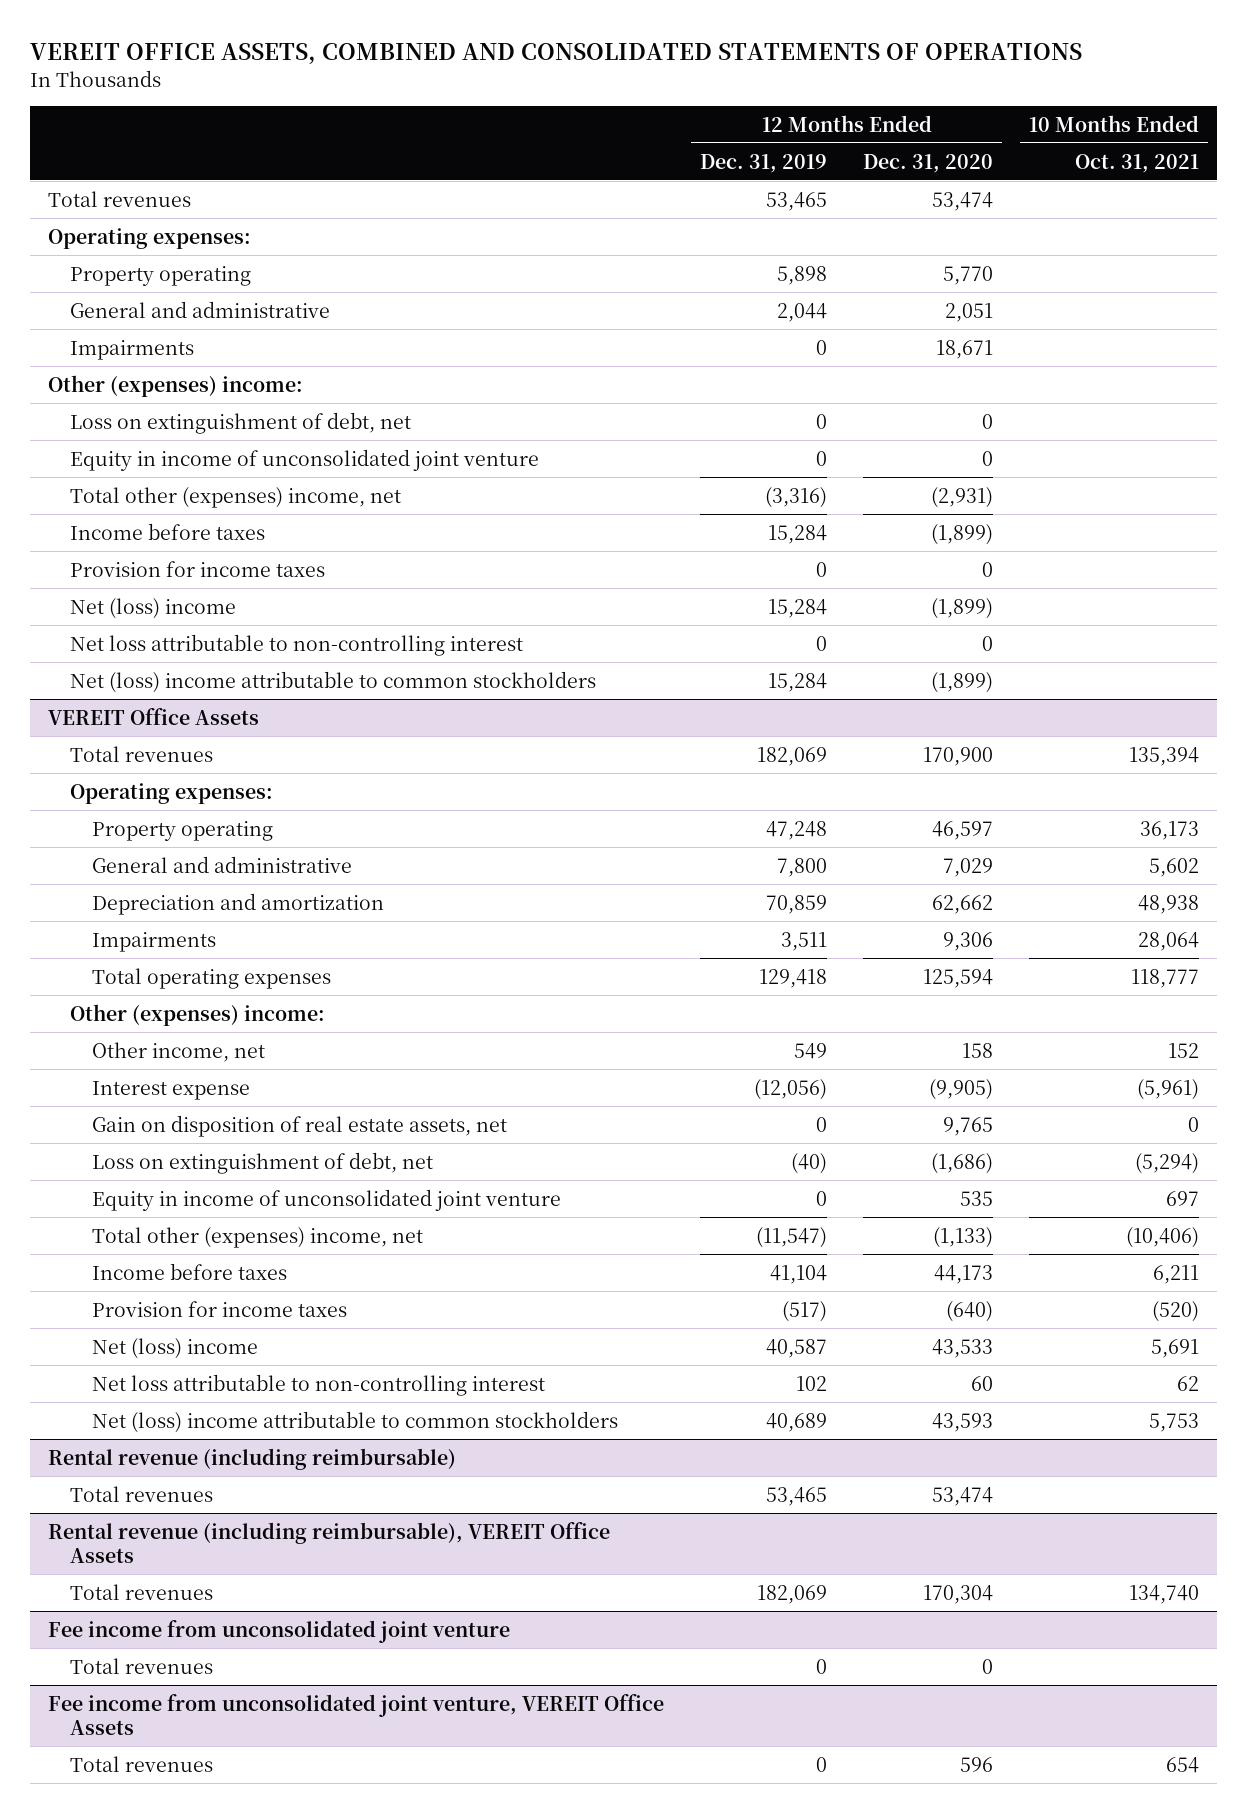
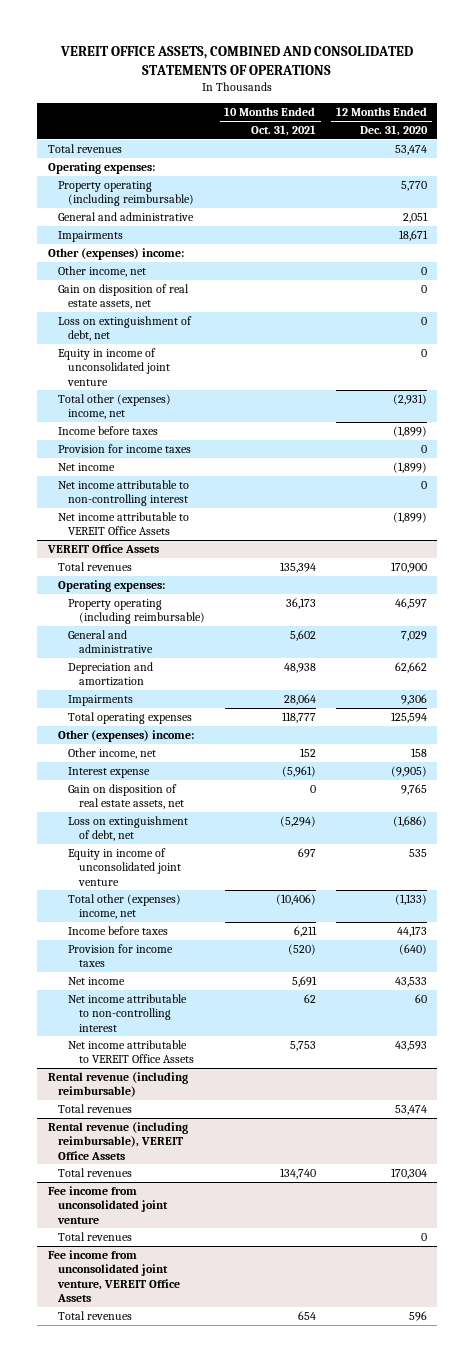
[699,153,827,173] Dec. 31, 2019 -> none
[69,265,251,286] Property operating -> [57,180,195,207] Property operating (including reimbursable)
none -> [57,265,146,277] Other income, net
none -> [57,283,189,310] Gain on disposition of real estate assets, net
[69,597,236,619] Net (loss) income -> [57,462,115,471] Net income
[69,633,523,656] Net loss attributable to non-controlling interest -> [57,479,189,507] Net income attributable to non-controlling interest
[69,670,596,693] Net (loss) income attributable to common stockholders -> [57,511,189,536] Net income attributable to VEREIT Office Assets
[91,820,273,841] Property operating -> [68,598,205,625] Property operating (including reimbursable)
[91,1337,258,1359] Net (loss) income -> [68,976,126,985] Net income
[91,1373,545,1396] Net loss attributable to non-controlling interest -> [68,993,188,1032] Net income attributable to non-controlling interest
[91,1410,618,1433] Net (loss) income attributable to common stockholders -> [68,1039,194,1064] Net income attributable to VEREIT Office Assets

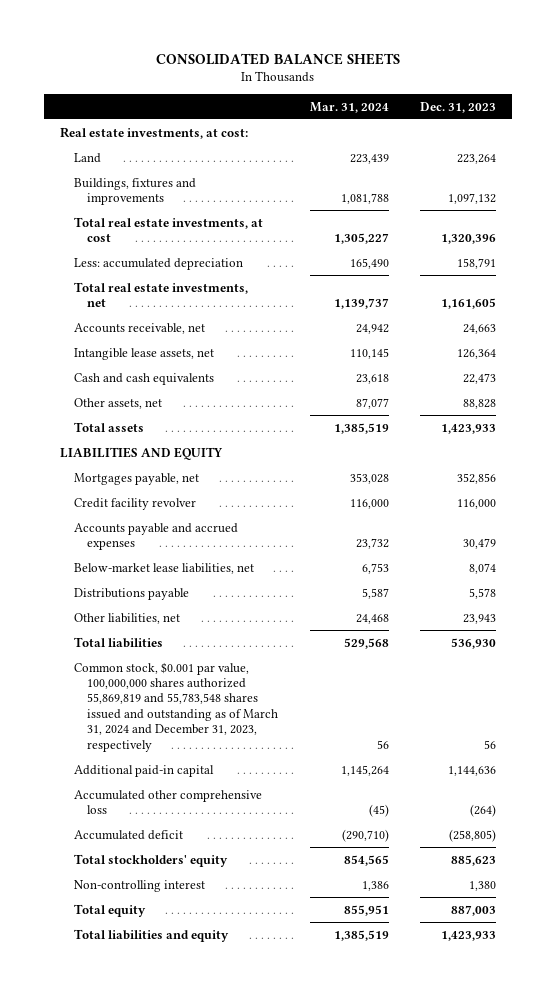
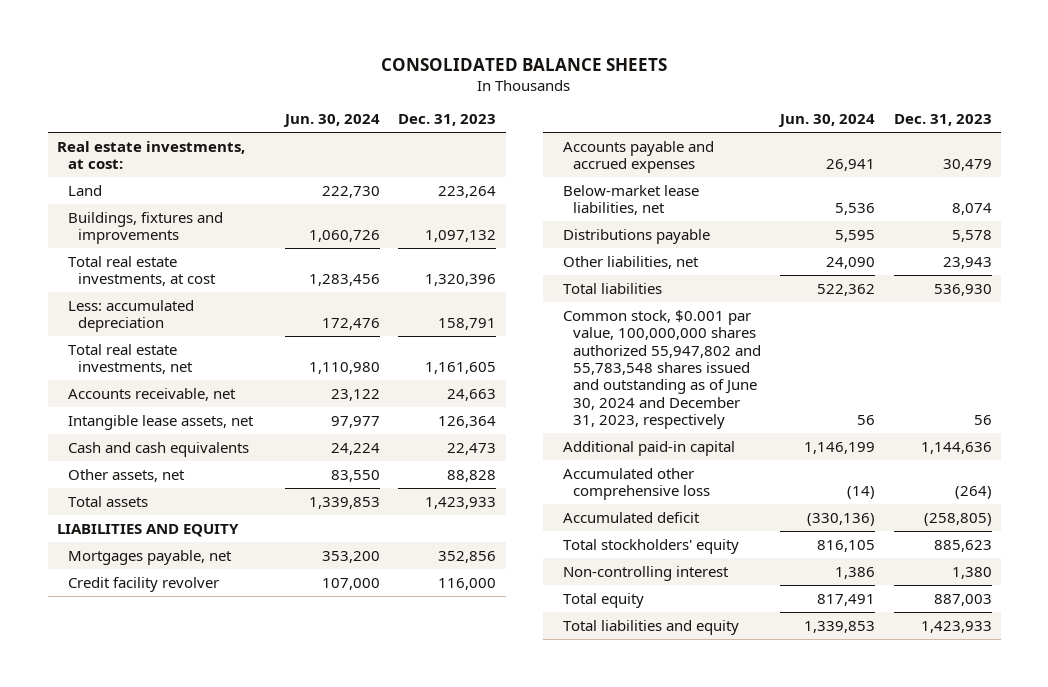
[309,101,389,113] Mar. 31, 2024 -> none
none -> [282,114,380,128] Jun. 30, 2024
[73,661,279,752] Common stock, $0.001 par value, 100,000,000 shares authorized 55,869,819 and 55,783,548 shares issued and outstanding as of March 31, 2024 and December 31, 2023, respectively -> [562,309,762,430] Common stock, $0.001 par value, 100,000,000 shares authorized 55,947,802 and 55,783,548 shares issued and outstanding as of June 30, 2024 and December 31, 2023, respectively

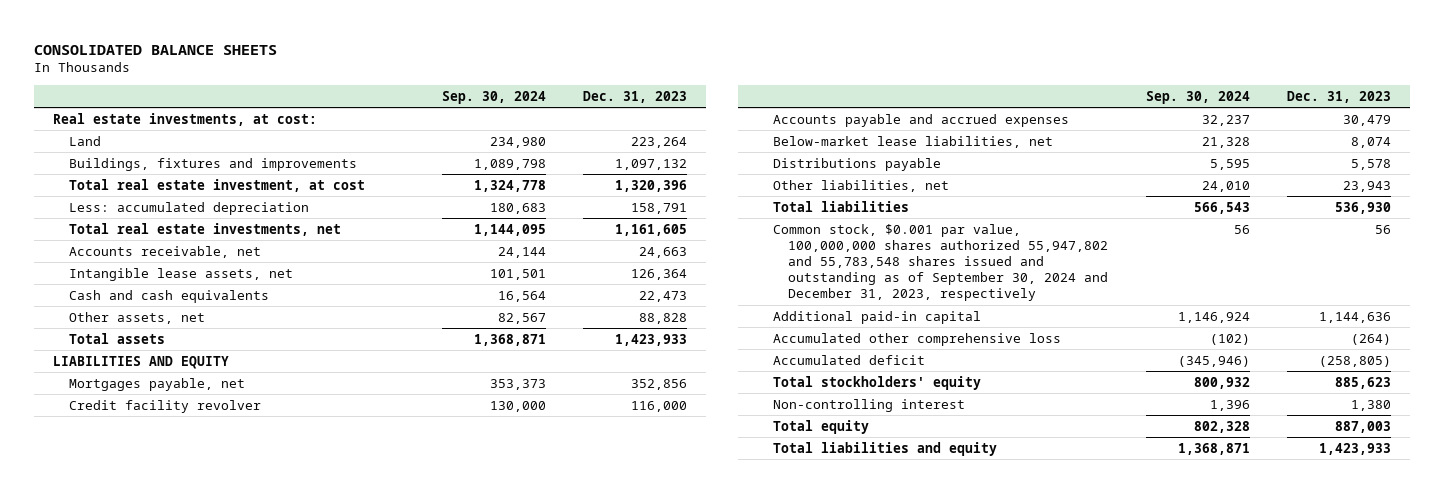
[282,114,380,128] Jun. 30, 2024 -> none
none -> [441,90,546,104] Sep. 30, 2024
[67,255,217,287] Total real estate investments, at cost -> [68,178,365,192] Total real estate investment, at cost
[562,309,762,430] Common stock, $0.001 par value, 100,000,000 shares authorized 55,947,802 and 55,783,548 shares issued and outstanding as of June 30, 2024 and December 31, 2023, respectively -> [772,223,1109,302] Common stock, $0.001 par value, 100,000,000 shares authorized 55,947,802 and 55,783,548 shares issued and outstanding as of September 30, 2024 and December 31, 2023, respectively

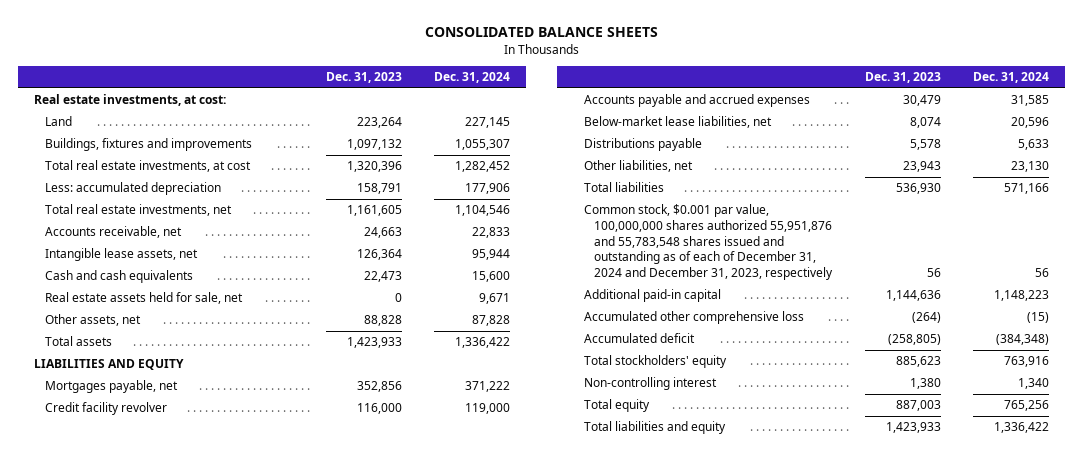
[441,90,546,104] Sep. 30, 2024 -> none
none -> [434,72,511,84] Dec. 31, 2024
[68,178,365,192] Total real estate investment, at cost -> [45,160,252,173] Total real estate investments, at cost
none -> [45,292,244,305] Real estate assets held for sale, net
[772,223,1109,302] Common stock, $0.001 par value, 100,000,000 shares authorized 55,947,802 and 55,783,548 shares issued and outstanding as of September 30, 2024 and December 31, 2023, respectively -> [583,204,834,281] Common stock, $0.001 par value, 100,000,000 shares authorized 55,951,876 and 55,783,548 shares issued and outstanding as of each of December 31, 2024 and December 31, 2023, respectively

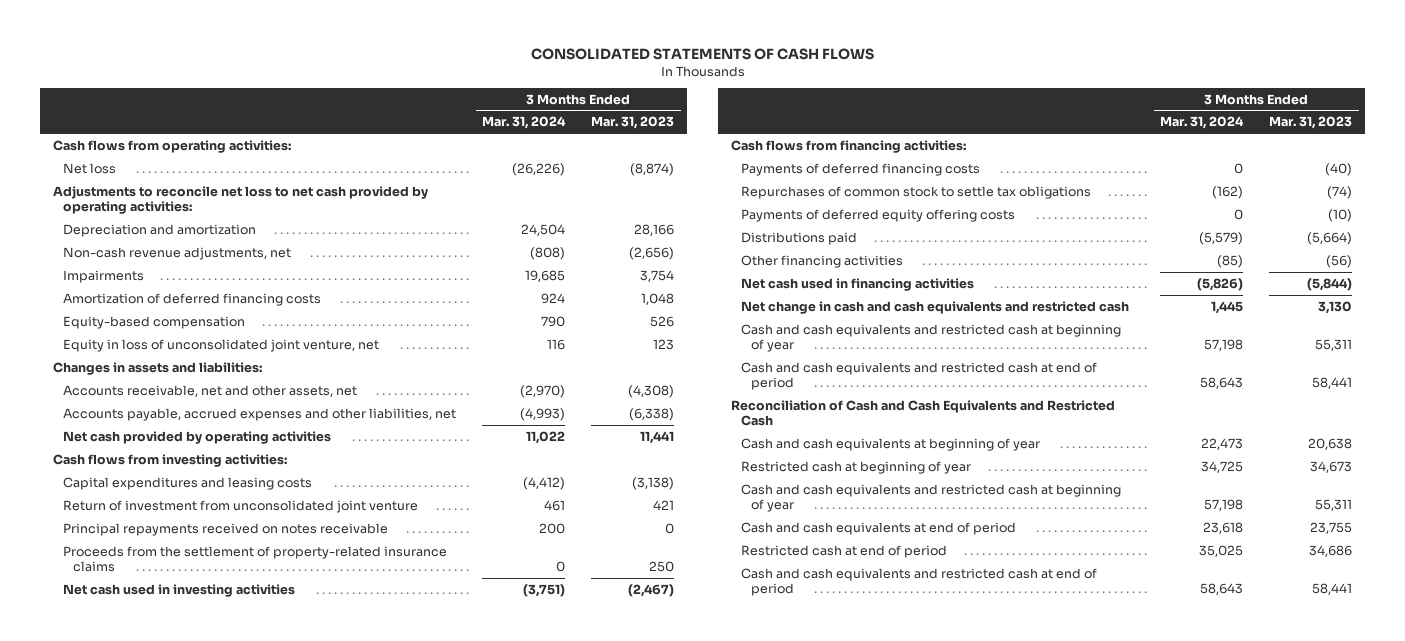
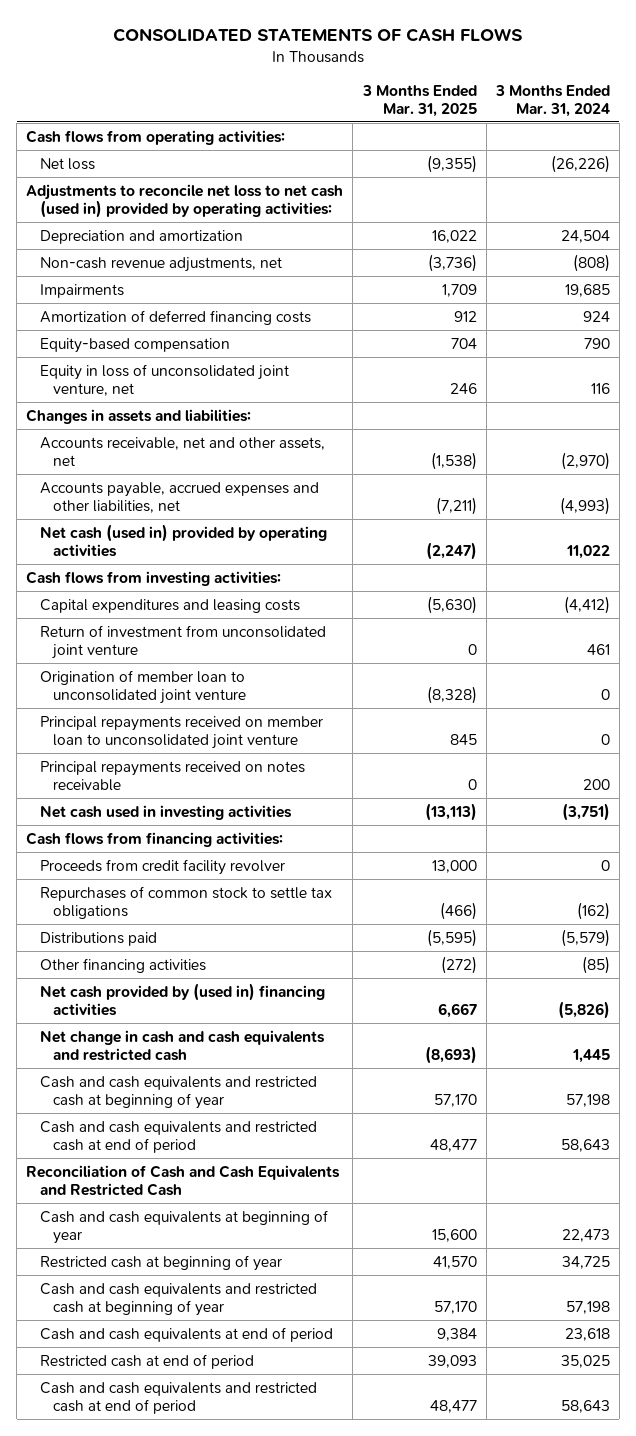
[591,116,675,130] Mar. 31, 2023 -> none
none -> [361,84,477,117] 3 Months Ended Mar. 31, 2025
[52,185,428,215] Adjustments to reconcile net loss to net cash provided by operating activities: -> [26,183,344,218] Adjustments to reconcile net loss to net cash (used in) provided by operating activities:
[63,430,332,444] Net cash provided by operating activities -> [39,523,327,557] Net cash (used in) provided by operating activities
none -> [39,669,246,704] Origination of member loan to unconsolidated joint venture
none -> [39,715,323,749] Principal repayments received on member loan to unconsolidated joint venture
[63,545,448,573] Proceeds from the settlement of property-related insurance claims -> none
[741,162,981,176] Payments of deferred financing costs -> none
none -> [39,858,285,875] Proceeds from credit facility revolver
[741,208,1016,222] Payments of deferred equity offering costs -> none
[741,277,975,291] Net cash used in financing activities -> [39,982,325,1016] Net cash provided by (used in) financing activities

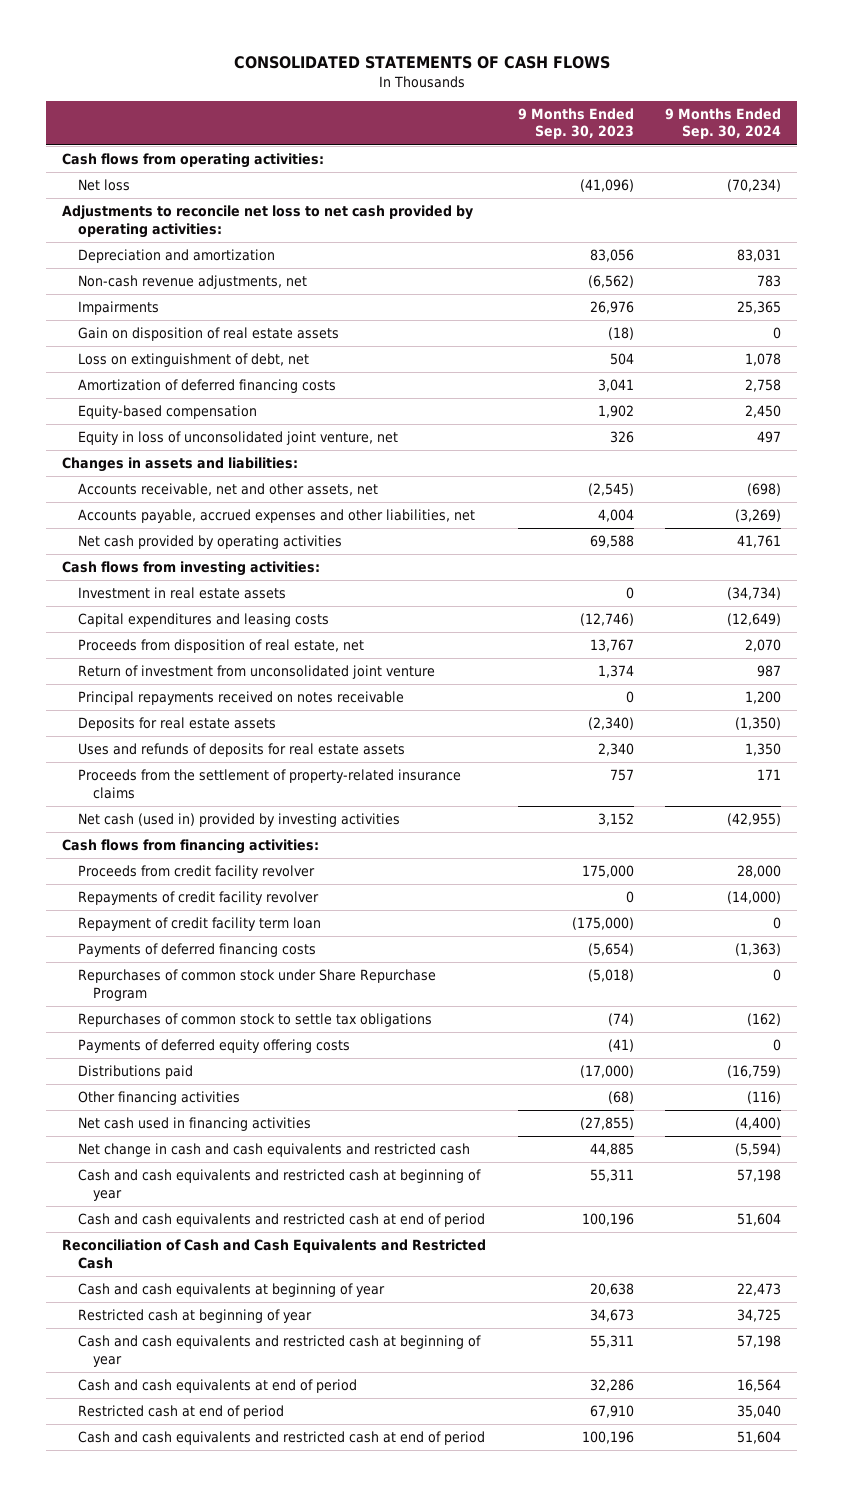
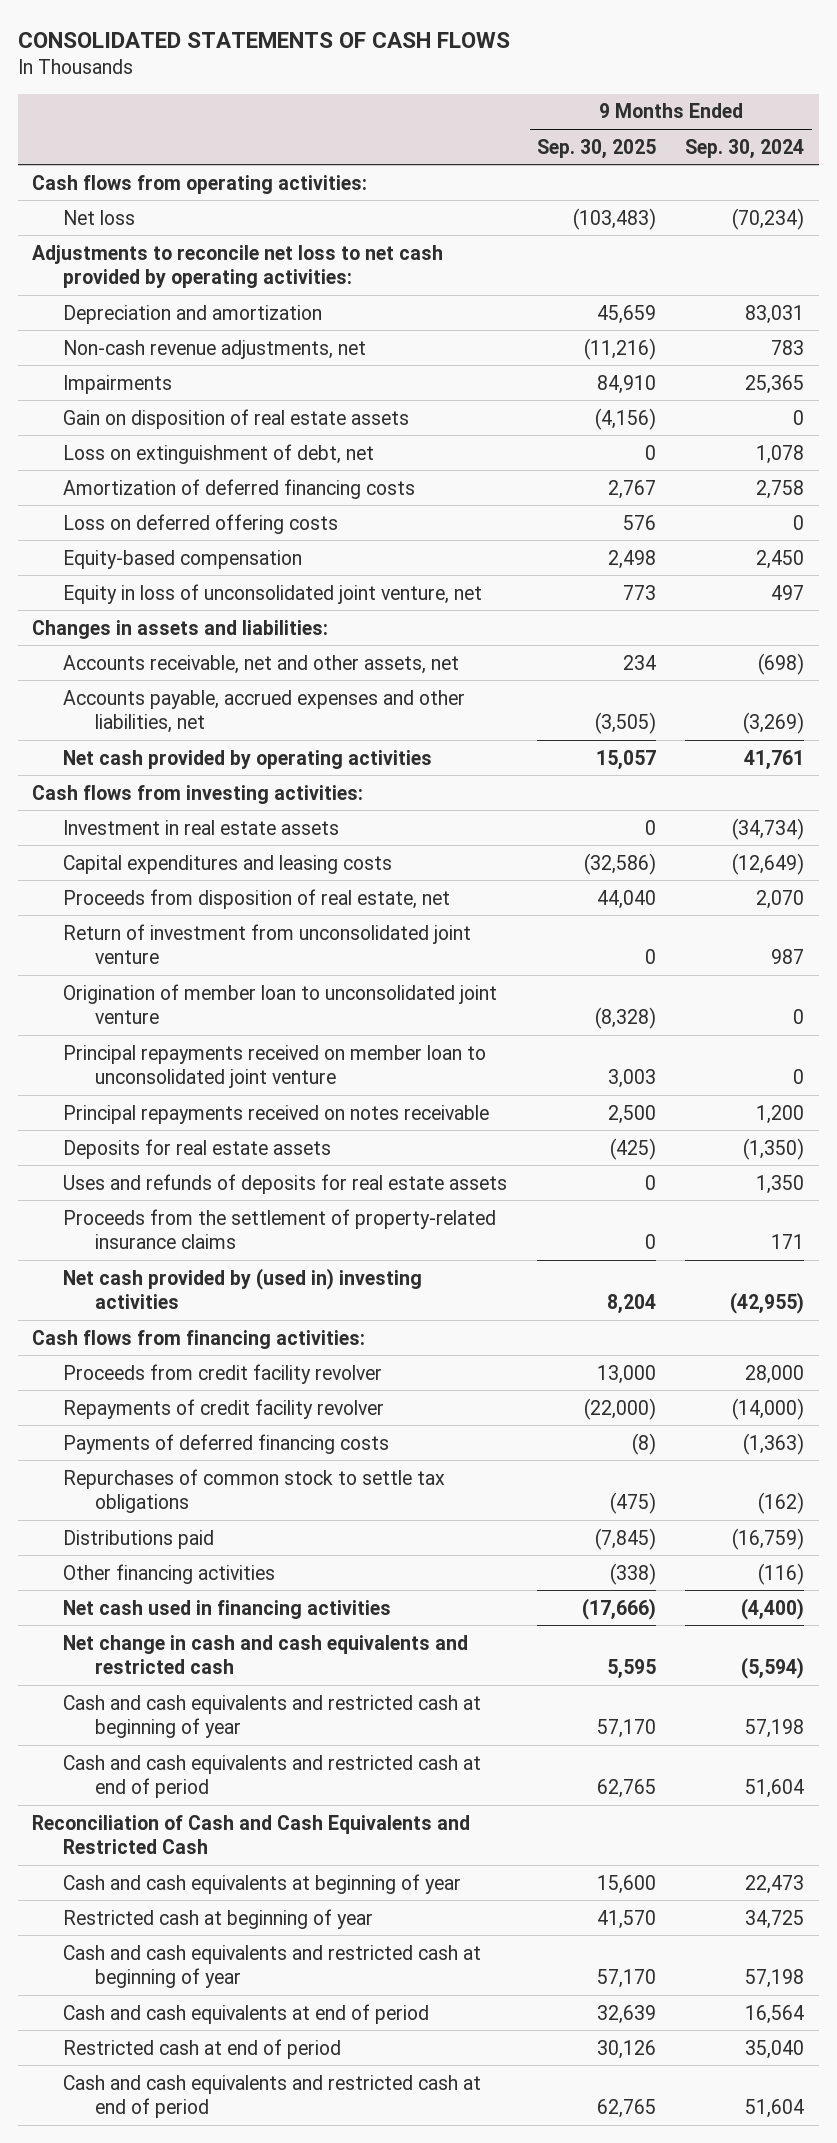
[517,107,634,140] 9 Months Ended Sep. 30, 2023 -> none
none -> [536,138,656,159] Sep. 30, 2025
none -> [63,513,339,534] Loss on deferred offering costs
none -> [63,983,498,1025] Origination of member loan to unconsolidated joint venture
none -> [63,1044,487,1089] Principal repayments received on member loan to unconsolidated joint venture
[77,813,400,828] Net cash (used in) provided by investing activities -> [63,1267,423,1310] Net cash provided by (used in) investing activities
[77,917,321,932] Repayment of credit facility term loan -> none
[77,969,436,1001] Repurchases of common stock under Share Repurchase Program -> none
[77,1039,350,1054] Payments of deferred equity offering costs -> none

